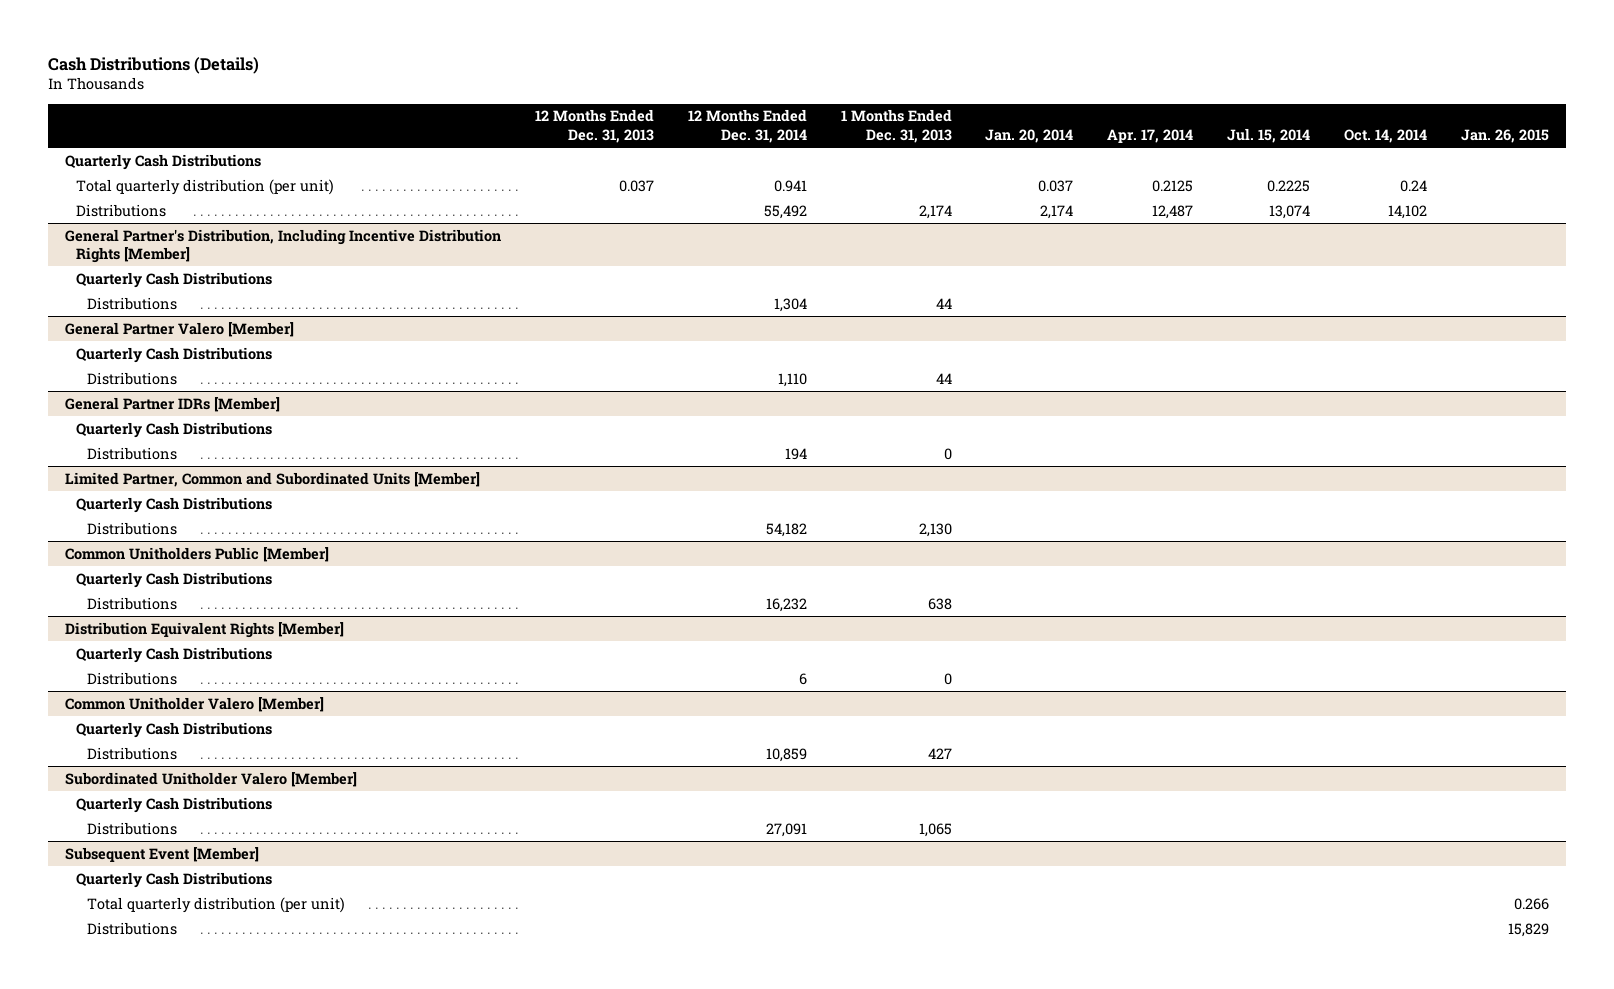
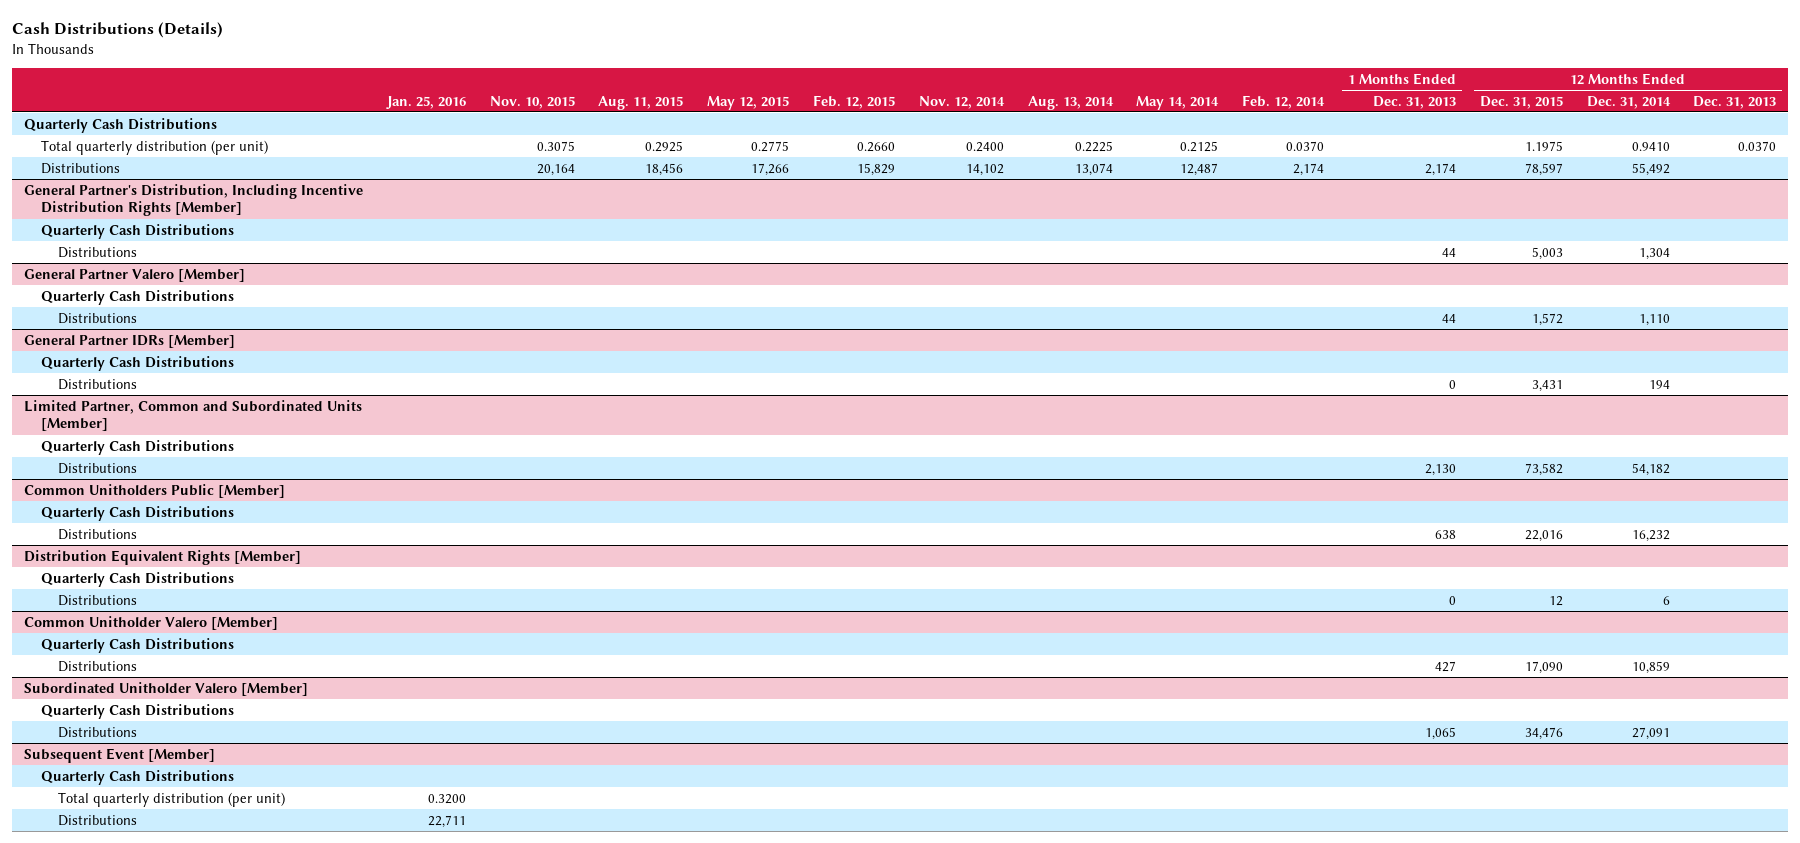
[985,128,1074,143] Jan. 20, 2014 -> none
[1107,128,1194,143] Apr. 17, 2014 -> none
[1227,127,1311,143] Jul. 15, 2014 -> none
[1344,128,1428,143] Oct. 14, 2014 -> none
[1461,128,1550,143] Jan. 26, 2015 -> none
none -> [385,95,466,109] Jan. 25, 2016
none -> [489,95,575,109] Nov. 10, 2015
none -> [598,95,684,110] Aug. 11, 2015
none -> [707,95,790,110] May 12, 2015
none -> [813,94,896,109] Feb. 12, 2015
none -> [918,95,1005,109] Nov. 12, 2014
none -> [1027,95,1114,110] Aug. 13, 2014
none -> [1136,95,1220,110] May 14, 2014
none -> [1242,94,1326,109] Feb. 12, 2014
none -> [1479,95,1563,109] Dec. 31, 2015
[618,179,654,192] 0.037 -> [1738,140,1777,151] 0.0370
[773,179,807,192] 0.941 -> [1631,141,1670,151] 0.9410

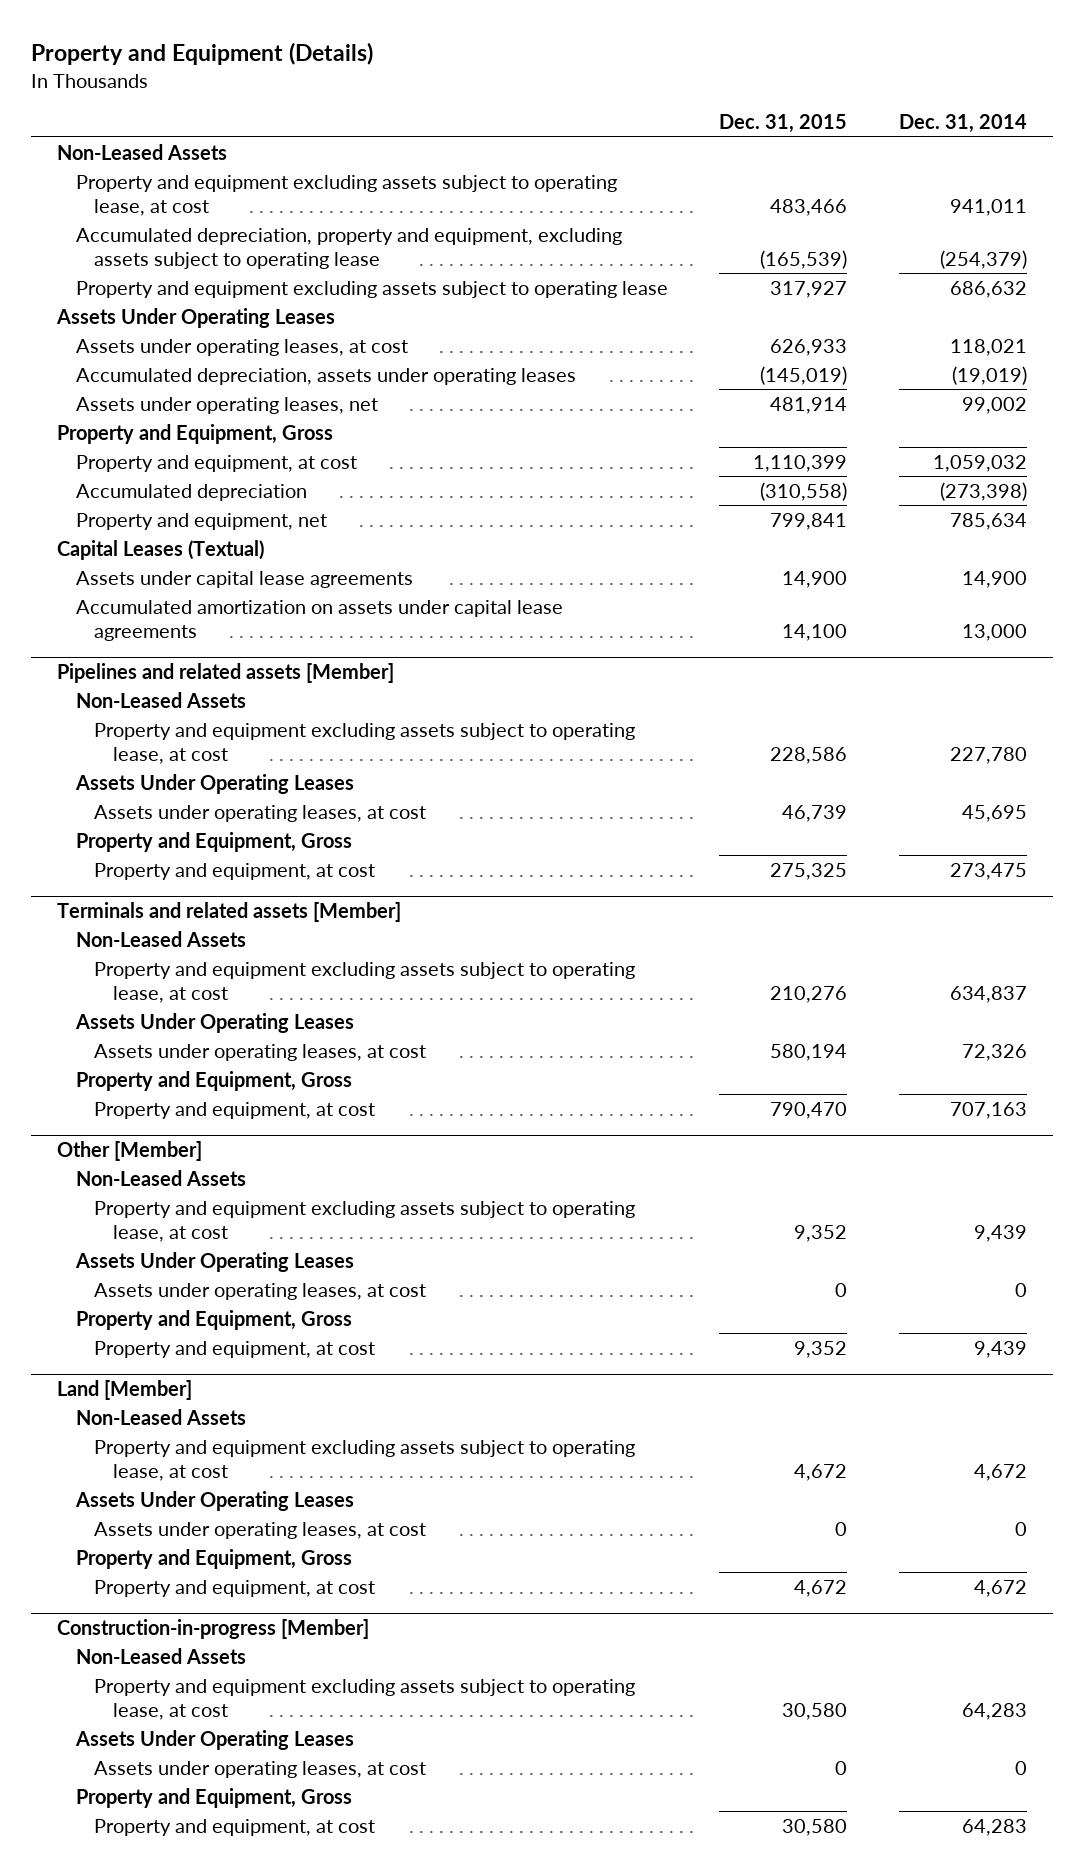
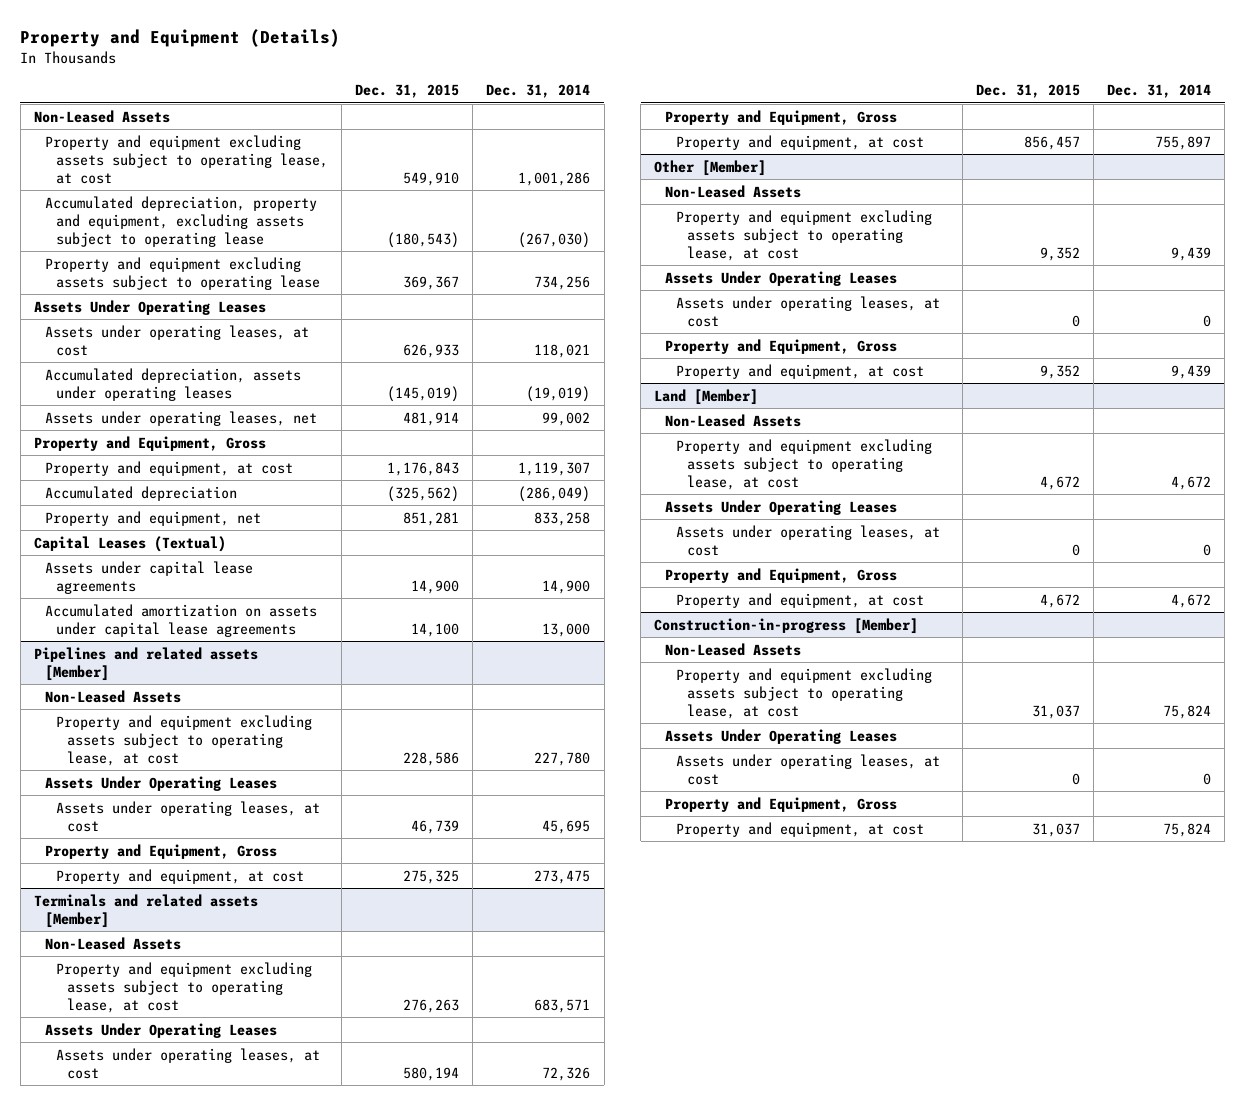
[770,198,848,216] 483,466 -> [403,171,460,186] 549,910
[950,198,1028,216] 941,011 -> [518,171,591,186] 1,001,286
[760,249,848,269] (165,539) -> [387,231,460,248] (180,543)
[940,249,1028,269] (254,379) -> [518,231,591,248] (267,030)
[770,280,848,298] 317,927 -> [403,275,460,290] 369,367
[950,280,1028,298] 686,632 -> [534,275,591,290] 734,256
[753,454,848,472] 1,110,399 -> [387,461,460,476] 1,176,843
[933,454,1028,472] 1,059,032 -> [518,461,591,476] 1,119,307
[760,481,848,501] (310,558) -> [387,485,460,502] (325,562)
[940,481,1028,501] (273,398) -> [518,485,591,502] (286,049)
[770,512,848,530] 799,841 -> [403,511,460,526] 851,281
[950,512,1028,530] 785,634 -> [534,511,591,526] 833,258
[770,985,848,1003] 210,276 -> [403,998,460,1013] 276,263
[950,985,1028,1003] 634,837 -> [534,998,591,1013] 683,571
[770,1101,848,1119] 790,470 -> [1023,135,1080,150] 856,457
[950,1101,1028,1119] 707,163 -> [1155,135,1212,150] 755,897
[782,1702,848,1720] 30,580 -> [1031,704,1080,719] 31,037
[962,1702,1028,1720] 64,283 -> [1163,704,1212,719] 75,824
[782,1818,848,1836] 30,580 -> [1031,822,1080,837] 31,037
[962,1818,1028,1836] 64,283 -> [1163,822,1212,837] 75,824

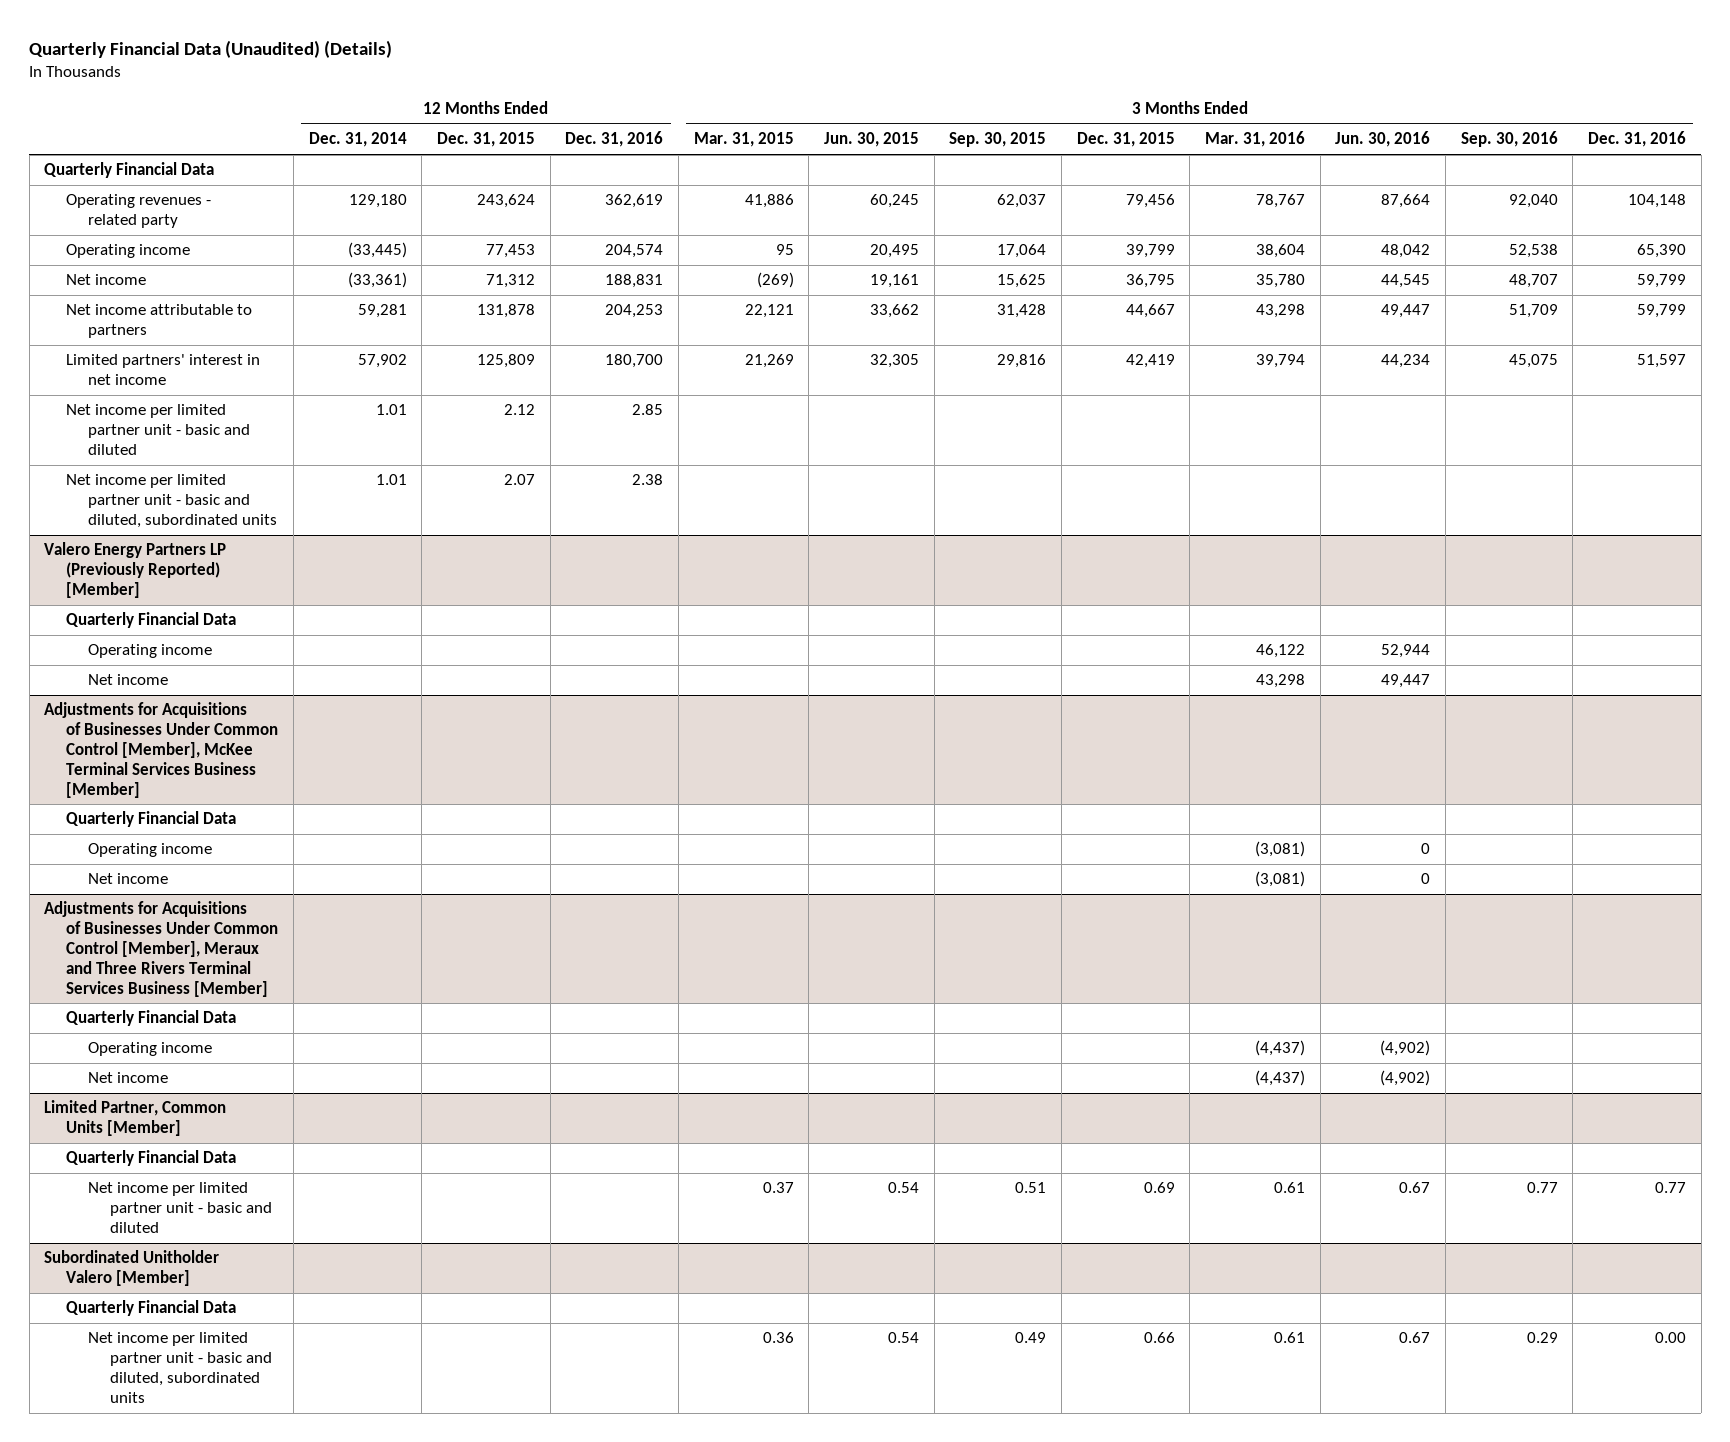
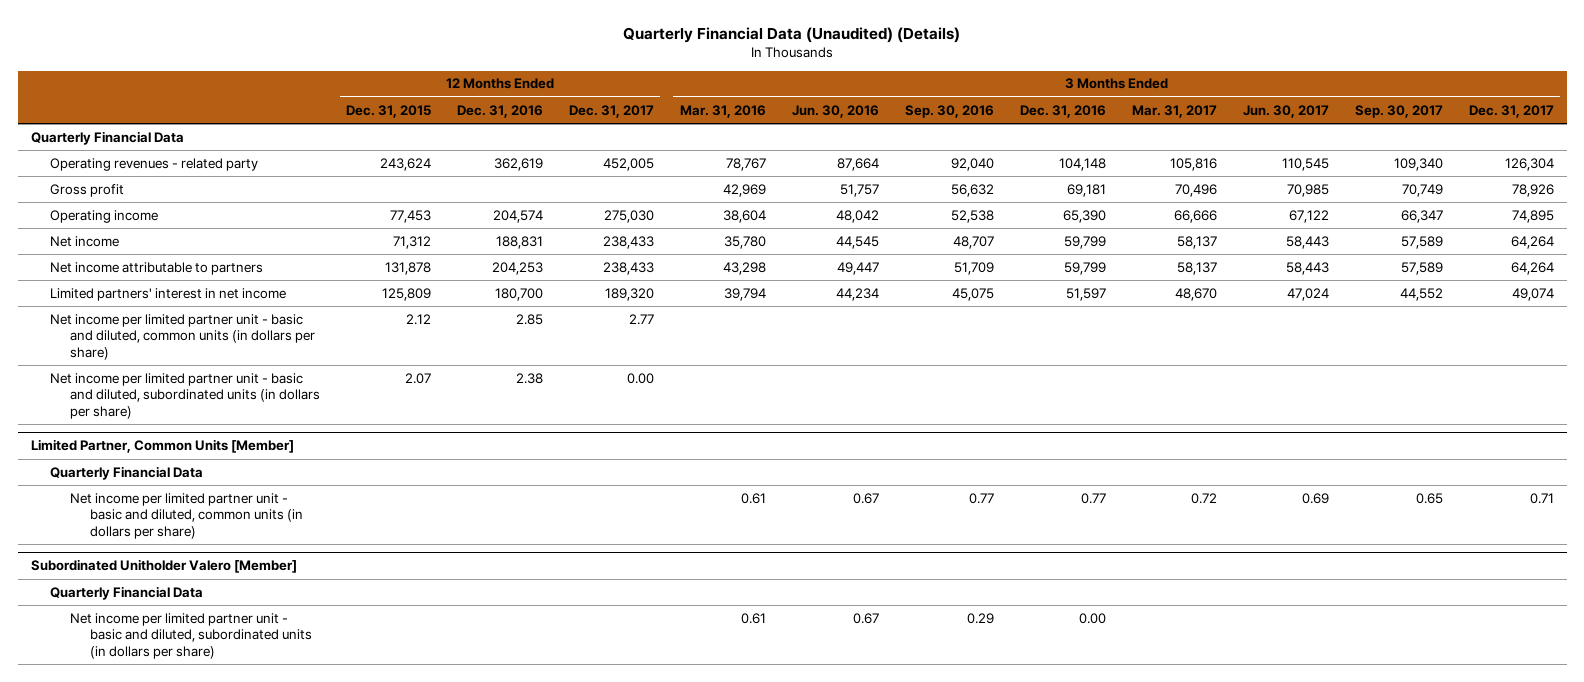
[308,132,407,148] Dec. 31, 2014 -> none
[693,132,794,148] Mar. 31, 2015 -> none
[823,132,919,148] Jun. 30, 2015 -> none
[949,132,1047,148] Sep. 30, 2015 -> none
[1076,132,1175,148] Dec. 31, 2015 -> none
none -> [568,104,654,118] Dec. 31, 2017
none -> [1131,104,1217,118] Mar. 31, 2017
none -> [1242,104,1329,118] Jun. 30, 2017
none -> [1354,104,1443,118] Sep. 30, 2017
none -> [1468,104,1554,118] Dec. 31, 2017
none -> [50,183,125,197] Gross profit
[44,542,227,599] Valero Energy Partners LP (Previously Reported) [Member] -> none
[66,612,237,629] Quarterly Financial Data -> none
[88,644,213,659] Operating income -> none
[88,674,169,686] Net income -> none
[44,702,279,798] Adjustments for Acquisitions of Businesses Under Common Control [Member], McKee Terminal Services Business [Member] -> none
[66,811,237,828] Quarterly Financial Data -> none
[88,843,213,858] Operating income -> none
[88,873,169,885] Net income -> none
[44,901,279,997] Adjustments for Acquisitions of Businesses Under Common Control [Member], Meraux and Three Rivers Terminal Services Business [Member] -> none
[66,1010,237,1027] Quarterly Financial Data -> none
[88,1042,213,1057] Operating income -> none
[88,1072,169,1084] Net income -> none
[66,404,251,456] Net income per limited partner unit - basic and diluted -> [50,313,316,360] Net income per limited partner unit - basic and diluted, common units (in dollars per share)
[66,474,278,529] Net income per limited partner unit - basic and diluted, subordinated units -> [50,372,321,419] Net income per limited partner unit - basic and diluted, subordinated units (in dollars per share)
[88,1182,273,1234] Net income per limited partner unit - basic and diluted -> [70,492,303,539] Net income per limited partner unit - basic and diluted, common units (in dollars per share)
[88,1332,273,1403] Net income per limited partner unit - basic and diluted, subordinated units -> [70,612,312,659] Net income per limited partner unit - basic and diluted, subordinated units (in dollars per share)

